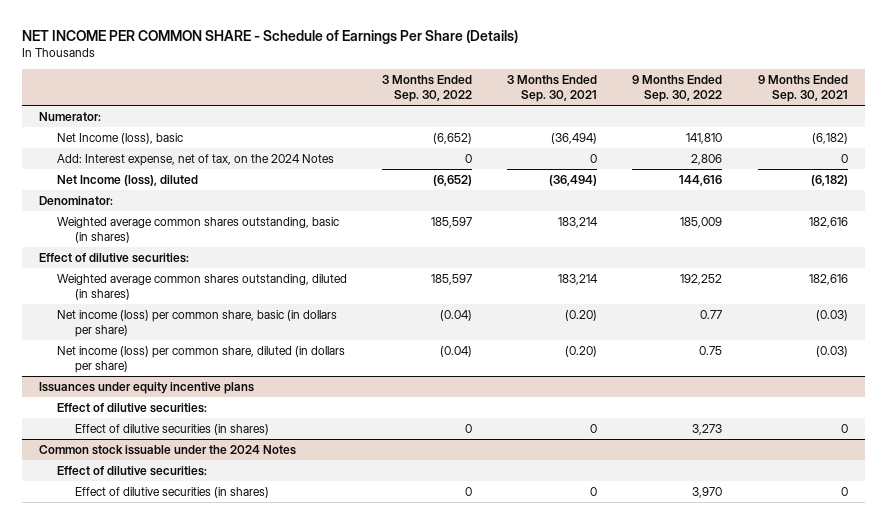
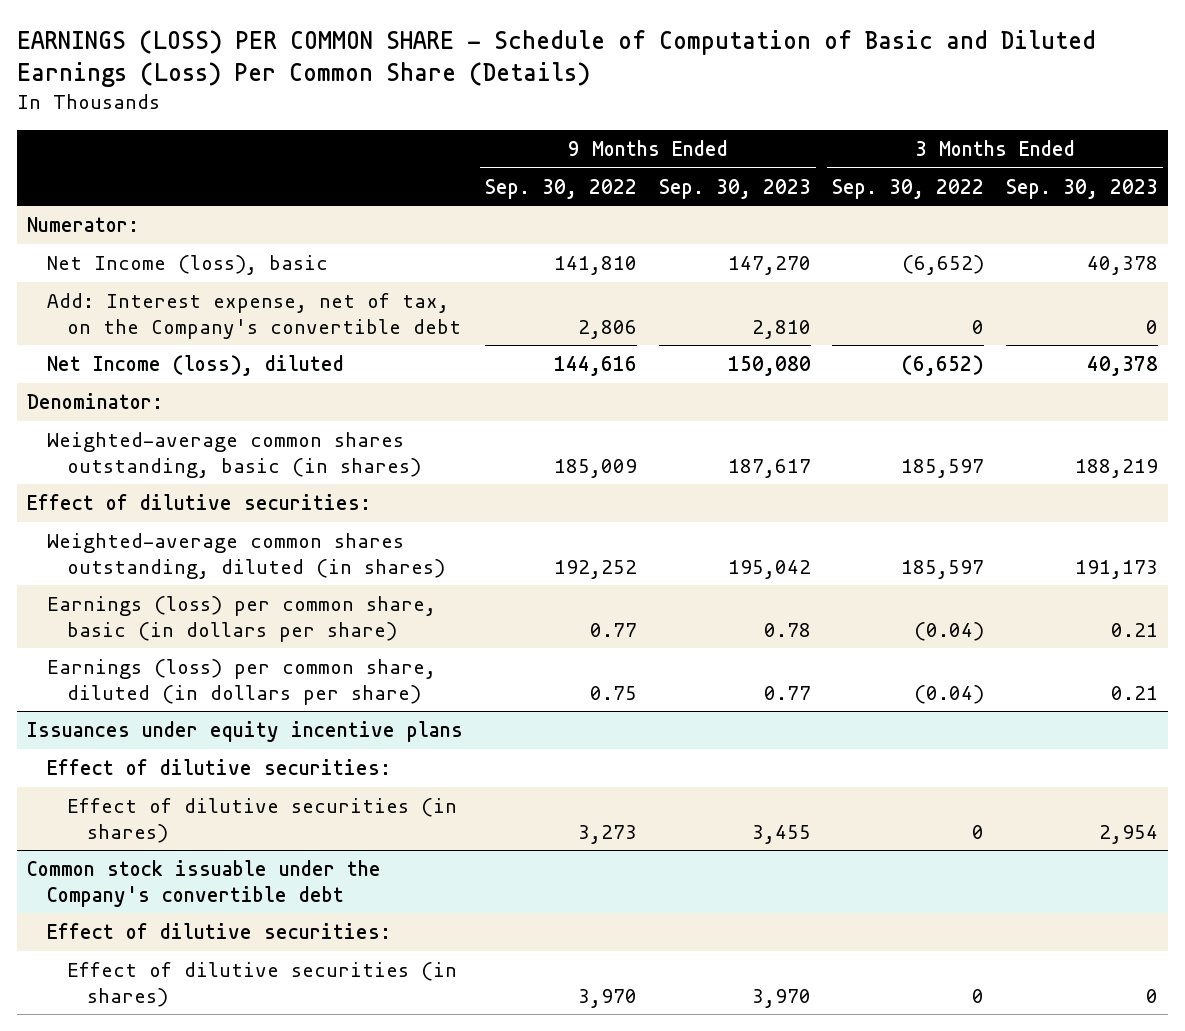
[21,29,518,44] NET INCOME PER COMMON SHARE - Schedule of Earnings Per Share (Details) -> [16,29,1096,88] EARNINGS (LOSS) PER COMMON SHARE - Schedule of Computation of Basic and Diluted Earnings (Loss) Per Common Share (Details)
[507,75,598,102] 3 Months Ended Sep. 30, 2021 -> none
[757,75,848,102] 9 Months Ended Sep. 30, 2021 -> none
none -> [658,178,811,199] Sep. 30, 2023
none -> [1005,178,1158,199] Sep. 30, 2023
[57,154,335,167] Add: Interest expense, net of tax, on the 2024 Notes -> [47,293,462,339] Add: Interest expense, net of tax, on the Company's convertible debt
[57,217,340,243] Weighted average common shares outstanding, basic (in shares) -> [47,432,422,478] Weighted-average common shares outstanding, basic (in shares)
[57,274,348,300] Weighted average common shares outstanding, diluted (in shares) -> [47,533,446,579] Weighted-average common shares outstanding, diluted (in shares)
[57,310,338,337] Net income (loss) per common share, basic (in dollars per share) -> [47,596,437,642] Earnings (loss) per common share, basic (in dollars per share)
[57,346,346,373] Net income (loss) per common share, diluted (in dollars per share) -> [47,659,437,705] Earnings (loss) per common share, diluted (in dollars per share)
[39,445,297,456] Common stock issuable under the 2024 Notes -> none
none -> [27,860,382,907] Common stock issuable under the Company's convertible debt

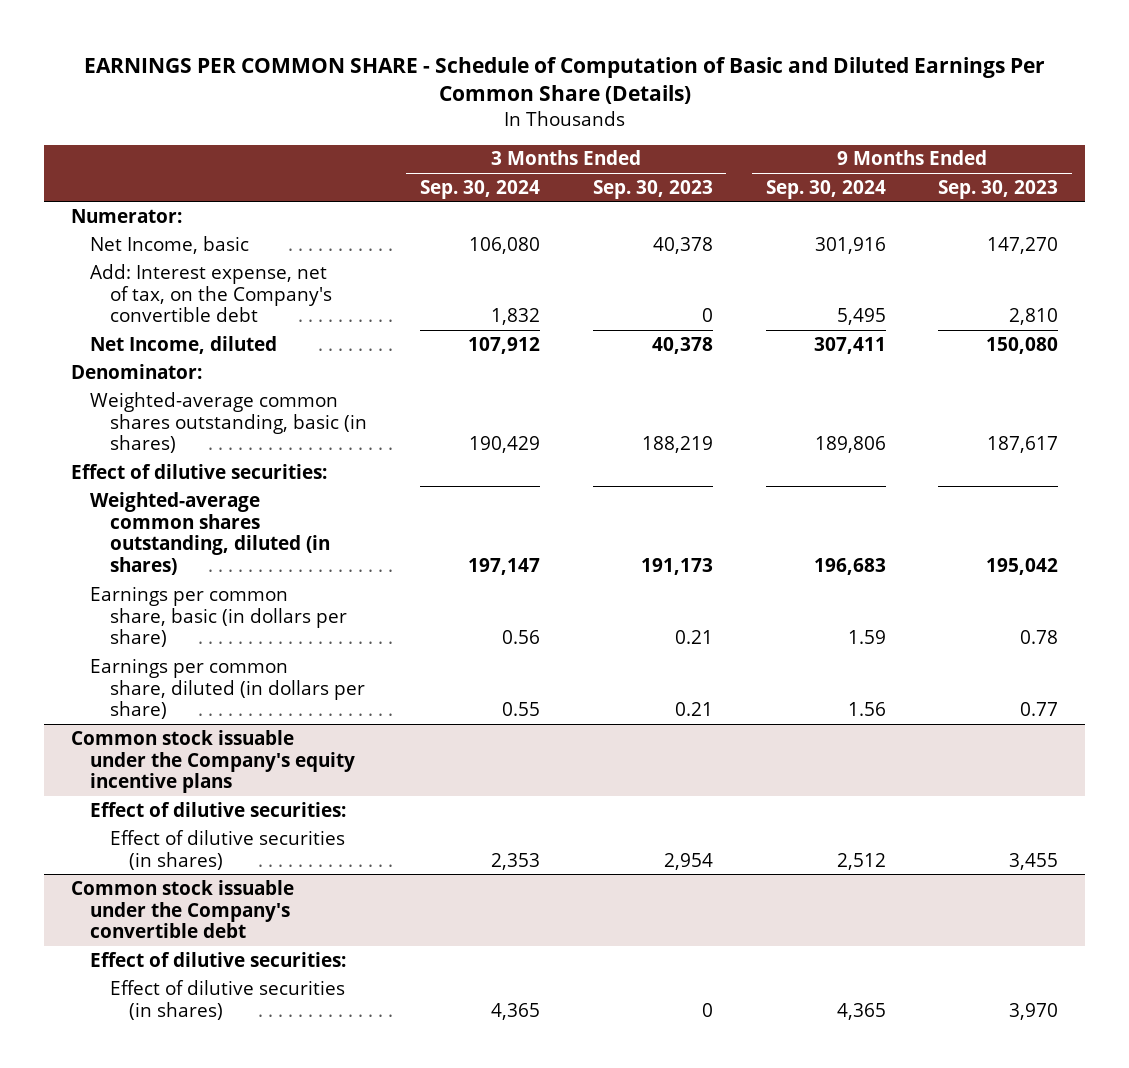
[16,29,1096,88] EARNINGS (LOSS) PER COMMON SHARE - Schedule of Computation of Basic and Diluted Earnings (Loss) Per Common Share (Details) -> [83,56,1045,105] EARNINGS PER COMMON SHARE - Schedule of Computation of Basic and Diluted Earnings Per Common Share (Details)
[485,178,638,199] Sep. 30, 2022 -> none
[832,178,985,199] Sep. 30, 2022 -> none
none -> [419,179,540,199] Sep. 30, 2024
none -> [765,179,886,199] Sep. 30, 2024
[47,255,329,276] Net Income (loss), basic -> [90,235,250,254] Net Income, basic
[47,355,345,377] Net Income (loss), diluted -> [90,335,278,354] Net Income, diluted
[47,596,437,642] Earnings (loss) per common share, basic (in dollars per share) -> [90,585,347,648] Earnings per common share, basic (in dollars per share)
[47,659,437,705] Earnings (loss) per common share, diluted (in dollars per share) -> [90,657,365,720] Earnings per common share, diluted (in dollars per share)
[27,721,464,743] Issuances under equity incentive plans -> [70,729,356,794] Common stock issuable under the Company's equity incentive plans

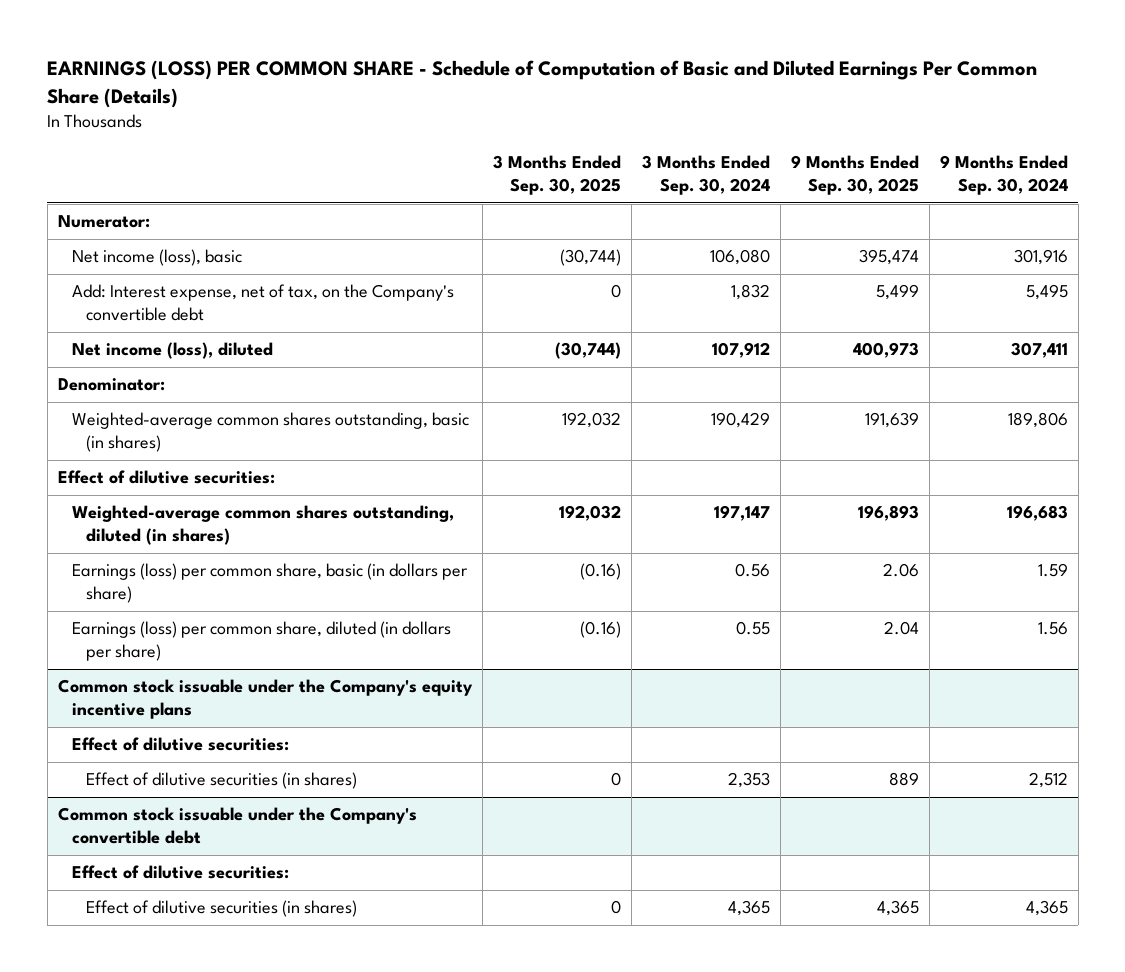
[83,56,1045,105] EARNINGS PER COMMON SHARE - Schedule of Computation of Basic and Diluted Earnings Per Common Share (Details) -> [47,59,1038,108] EARNINGS (LOSS) PER COMMON SHARE - Schedule of Computation of Basic and Diluted Earnings Per Common Share (Details)
[592,179,713,199] Sep. 30, 2023 -> none
[938,179,1059,199] Sep. 30, 2023 -> none
none -> [492,155,621,196] 3 Months Ended Sep. 30, 2025
none -> [790,155,919,196] 9 Months Ended Sep. 30, 2025
[90,235,250,254] Net Income, basic -> [71,249,242,267] Net income (loss), basic
[90,335,278,354] Net Income, diluted -> [71,342,273,360] Net income (loss), diluted
[90,585,347,648] Earnings per common share, basic (in dollars per share) -> [71,563,468,604] Earnings (loss) per common share, basic (in dollars per share)
[90,657,365,720] Earnings per common share, diluted (in dollars per share) -> [71,621,451,662] Earnings (loss) per common share, diluted (in dollars per share)

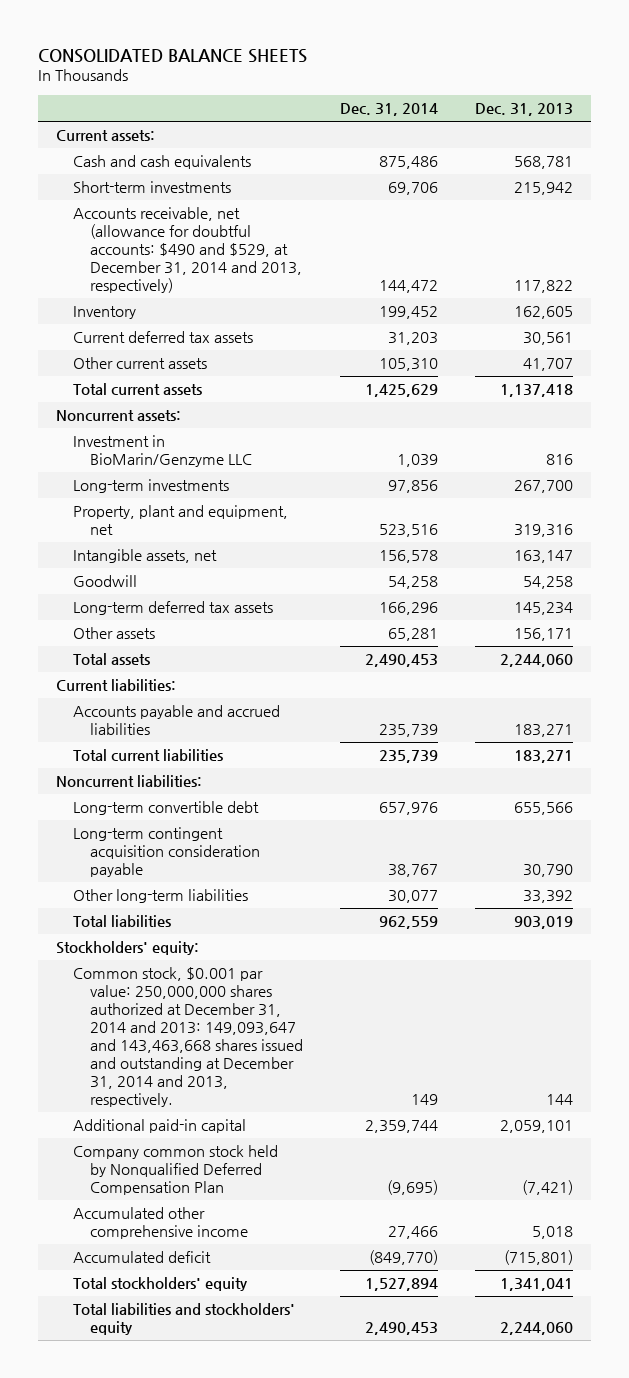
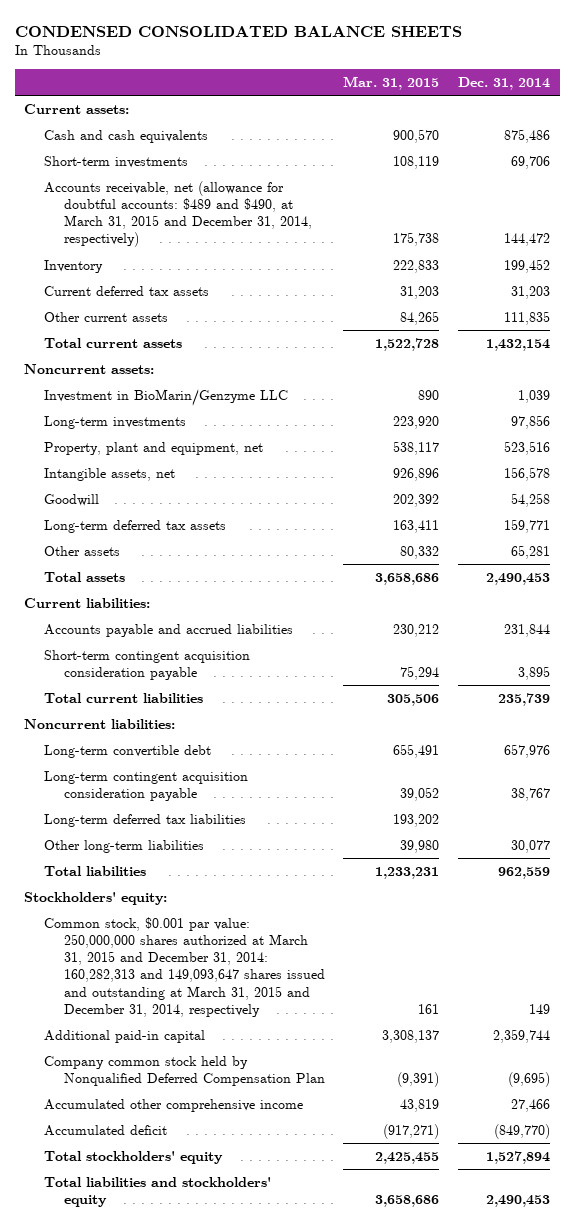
[37,48,307,63] CONSOLIDATED BALANCE SHEETS -> [14,25,462,37] CONDENSED CONSOLIDATED BALANCE SHEETS
[474,103,573,117] Dec. 31, 2013 -> none
none -> [343,76,440,91] Mar. 31, 2015
[73,207,303,294] Accounts receivable, net (allowance for doubtful accounts: $490 and $529, at December 31, 2014 and 2013, respectively) -> [43,180,312,248] Accounts receivable, net (allowance for doubtful accounts: $489 and $490, at March 31, 2015 and December 31, 2014, respectively)
[379,358,439,372] 105,310 -> [504,310,551,325] 111,835
[365,384,439,398] 1,425,629 -> [486,338,551,351] 1,432,154
[379,602,439,616] 166,296 -> [504,518,551,533] 159,771
[379,724,439,738] 235,739 -> [504,623,551,637] 231,844
none -> [43,649,250,681] Short-term contingent acquisition consideration payable
none -> [43,813,246,827] Long-term deferred tax liabilities
[73,967,304,1108] Common stock, $0.001 par value: 250,000,000 shares authorized at December 31, 2014 and 2013: 149,093,647 and 143,463,668 shares issued and outstanding at December 31, 2014 and 2013, respectively. -> [43,916,325,1017] Common stock, $0.001 par value: 250,000,000 shares authorized at March 31, 2015 and December 31, 2014: 160,282,313 and 149,093,647 shares issued and outstanding at March 31, 2015 and December 31, 2014, respectively

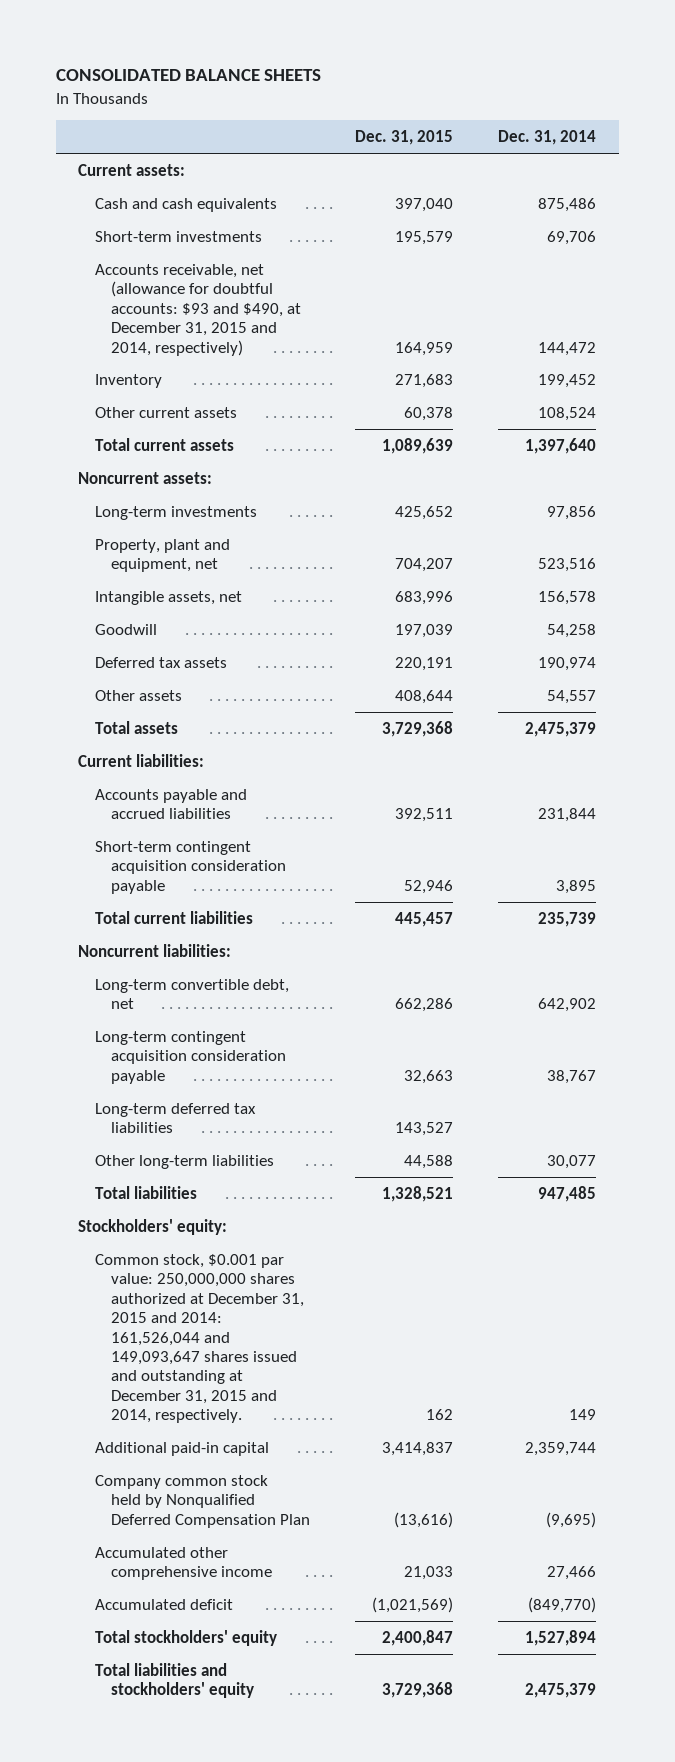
[14,25,462,37] CONDENSED CONSOLIDATED BALANCE SHEETS -> [55,69,321,82] CONSOLIDATED BALANCE SHEETS
[343,76,440,91] Mar. 31, 2015 -> none
none -> [355,130,454,146] Dec. 31, 2015
[43,180,312,248] Accounts receivable, net (allowance for doubtful accounts: $489 and $490, at March 31, 2015 and December 31, 2014, respectively) -> [94,263,301,356] Accounts receivable, net (allowance for doubtful accounts: $93 and $490, at December 31, 2015 and 2014, respectively)
[43,285,209,296] Current deferred tax assets -> none
[504,310,551,325] 111,835 -> [538,406,597,421] 108,524
[486,338,551,351] 1,432,154 -> [525,437,597,454] 1,397,640
[43,388,288,406] Investment in BioMarin/Genzyme LLC -> none
[43,519,226,533] Long-term deferred tax assets -> [94,656,227,668] Deferred tax assets
[504,518,551,533] 159,771 -> [538,656,597,671] 190,974
[511,544,551,559] 65,281 -> [547,689,597,704] 54,557
[486,572,551,585] 2,490,453 -> [525,721,597,737] 2,475,379
[43,744,211,758] Long-term convertible debt -> [94,978,289,1010] Long-term convertible debt, net
[504,743,551,758] 657,976 -> [538,998,597,1013] 642,902
[498,866,551,879] 962,559 -> [538,1185,597,1202] 947,485
[43,916,325,1017] Common stock, $0.001 par value: 250,000,000 shares authorized at March 31, 2015 and December 31, 2014: 160,282,313 and 149,093,647 shares issued and outstanding at March 31, 2015 and December 31, 2014, respectively -> [94,1253,304,1424] Common stock, $0.001 par value: 250,000,000 shares authorized at December 31, 2015 and 2014: 161,526,044 and 149,093,647 shares issued and outstanding at December 31, 2015 and 2014, respectively.
[486,1195,551,1208] 2,490,453 -> [525,1683,597,1699] 2,475,379

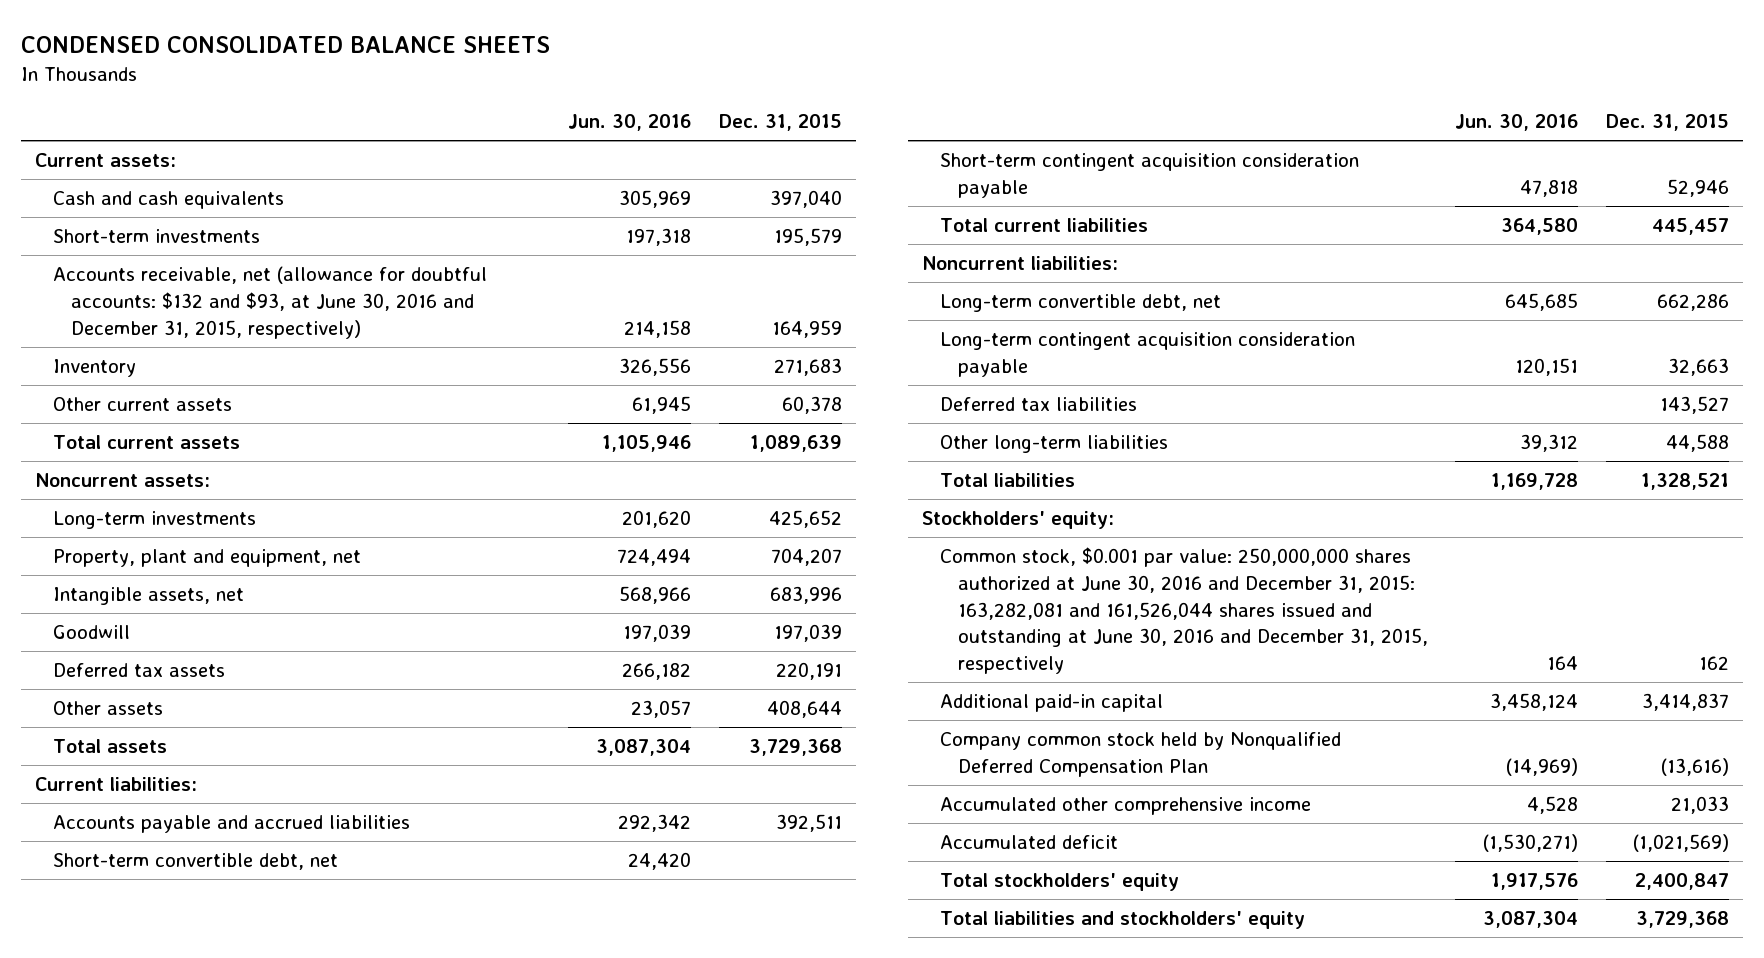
[55,69,321,82] CONSOLIDATED BALANCE SHEETS -> [21,36,551,54] CONDENSED CONSOLIDATED BALANCE SHEETS
[498,130,597,146] Dec. 31, 2014 -> none
none -> [568,114,692,132] Jun. 30, 2016
[94,263,301,356] Accounts receivable, net (allowance for doubtful accounts: $93 and $490, at December 31, 2015 and 2014, respectively) -> [52,266,487,339] Accounts receivable, net (allowance for doubtful accounts: $132 and $93, at June 30, 2016 and December 31, 2015, respectively)
none -> [52,853,338,871] Short-term convertible debt, net
[94,1102,256,1134] Long-term deferred tax liabilities -> [939,397,1137,412] Deferred tax liabilities
[94,1253,304,1424] Common stock, $0.001 par value: 250,000,000 shares authorized at December 31, 2015 and 2014: 161,526,044 and 149,093,647 shares issued and outstanding at December 31, 2015 and 2014, respectively. -> [939,547,1428,674] Common stock, $0.001 par value: 250,000,000 shares authorized at June 30, 2016 and December 31, 2015: 163,282,081 and 161,526,044 shares issued and outstanding at June 30, 2016 and December 31, 2015, respectively

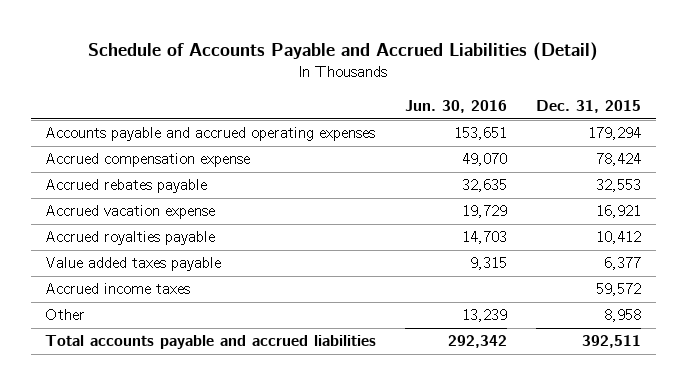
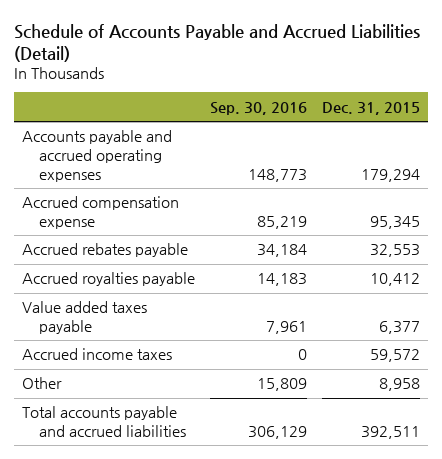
[405,100,508,114] Jun. 30, 2016 -> none
none -> [210,101,308,115] Sep. 30, 2016
[596,153,642,167] 78,424 -> [370,216,421,230] 95,345
[45,205,216,220] Accrued vacation expense -> none

